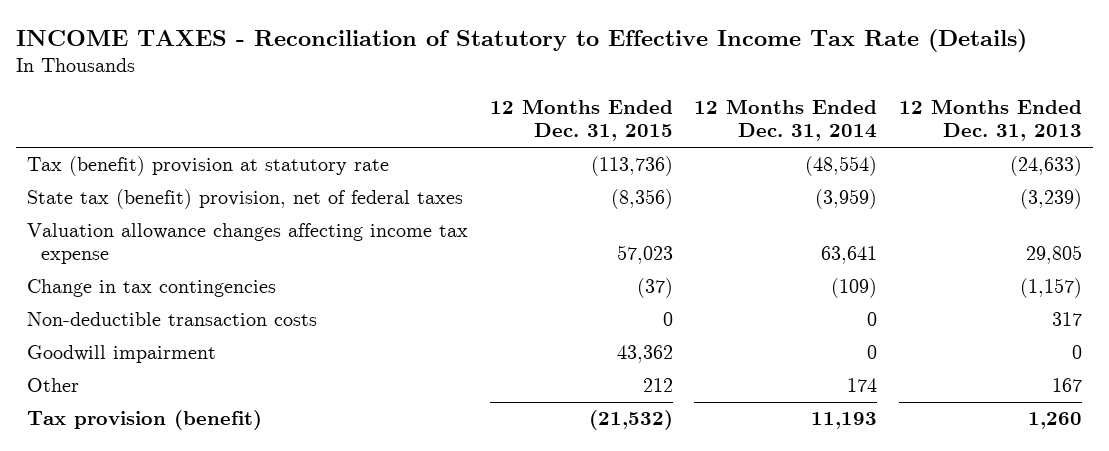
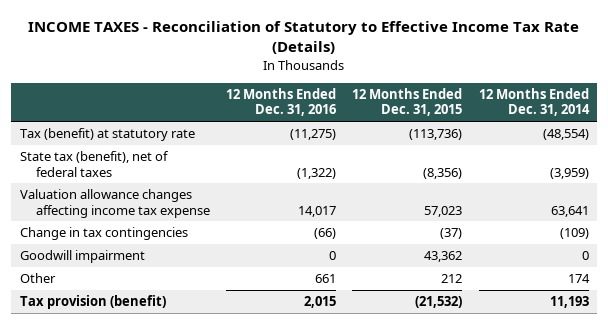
[899,99,1083,142] 12 Months Ended Dec. 31, 2013 -> none
none -> [226,87,337,117] 12 Months Ended Dec. 31, 2016
[26,156,389,177] Tax (benefit) provision at statutory rate -> [19,128,195,142] Tax (benefit) at statutory rate
[26,189,463,210] State tax (benefit) provision, net of federal taxes -> [19,151,169,177] State tax (benefit), net of federal taxes
[26,312,317,327] Non-deductible transaction costs -> none

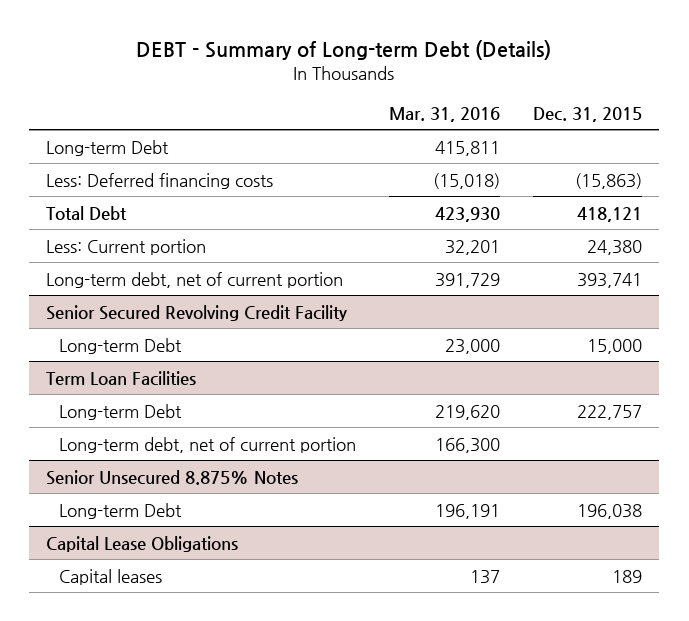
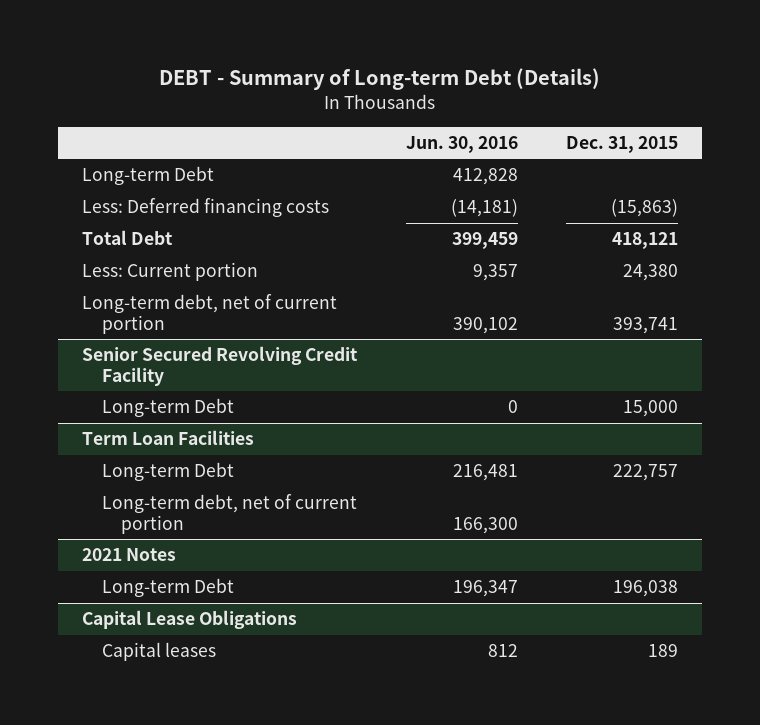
[389,106,501,122] Mar. 31, 2016 -> none
none -> [405,135,518,153] Jun. 30, 2016
[46,469,299,485] Senior Unsecured 8.875% Notes -> [82,548,177,562] 2021 Notes

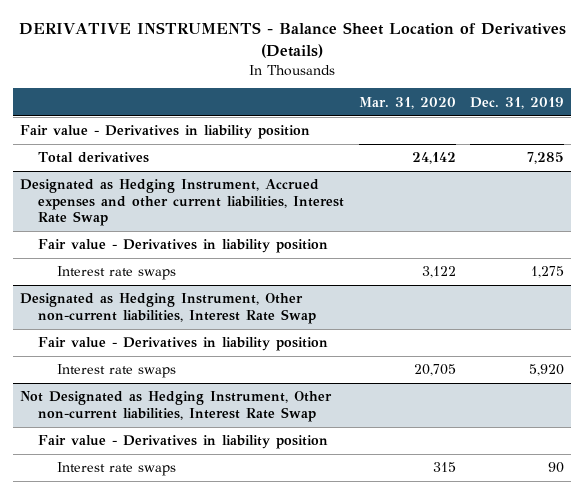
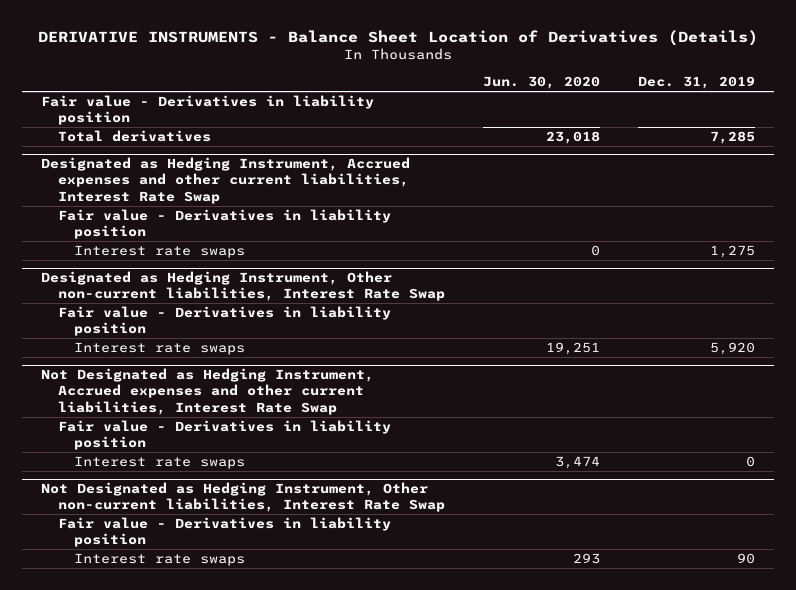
[358,96,456,109] Mar. 31, 2020 -> none
none -> [482,76,600,90] Jun. 30, 2020
none -> [41,368,375,415] Not Designated as Hedging Instrument, Accrued expenses and other current liabilities, Interest Rate Swap
none -> [57,420,391,451] Fair value - Derivatives in liability position
none -> [74,456,246,470] Interest rate swaps

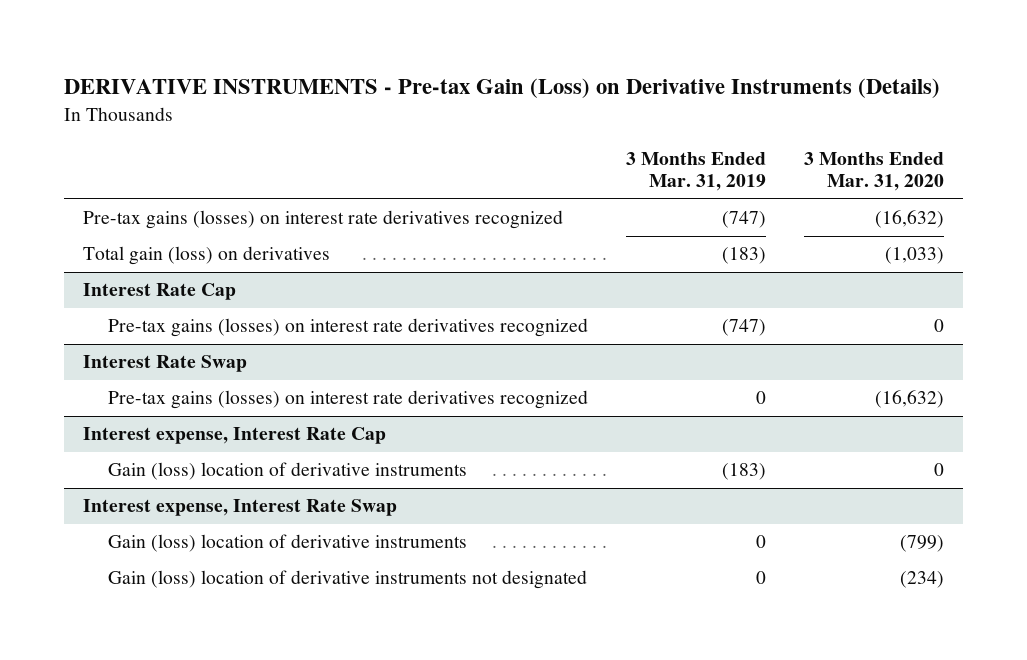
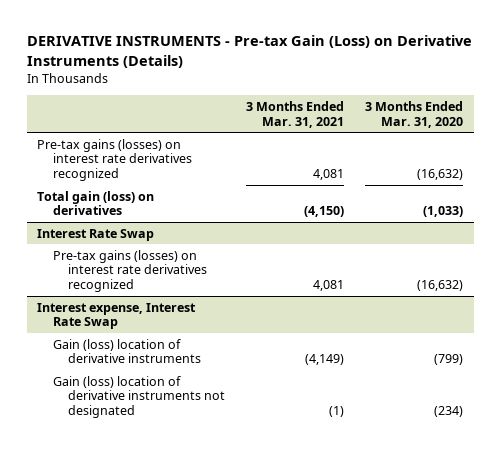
[626,151,767,192] 3 Months Ended Mar. 31, 2019 -> none
none -> [245,100,344,128] 3 Months Ended Mar. 31, 2021
[83,283,237,301] Interest Rate Cap -> none
[108,318,589,338] Pre-tax gains (losses) on interest rate derivatives recognized -> none
[83,427,387,445] Interest expense, Interest Rate Cap -> none
[108,462,468,481] Gain (loss) location of derivative instruments -> none

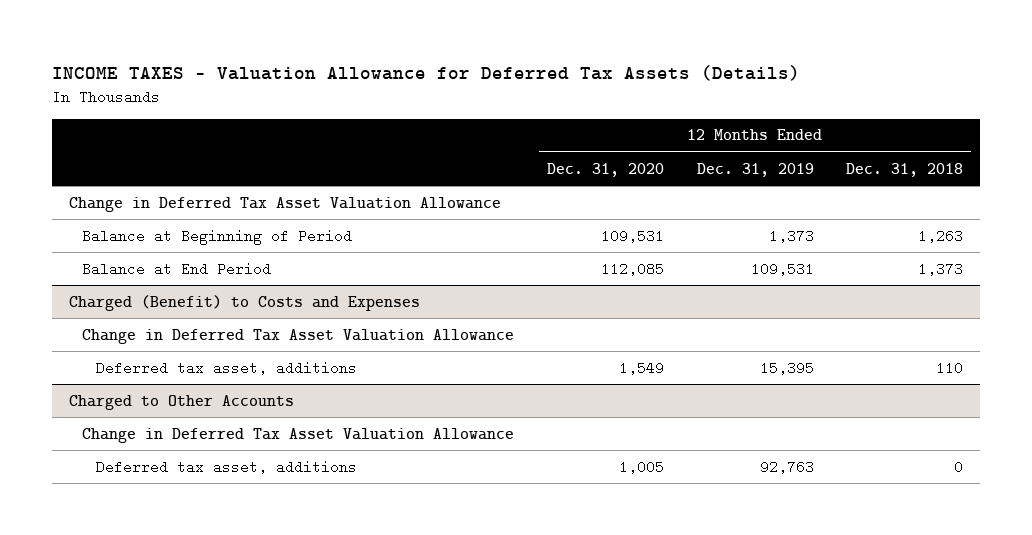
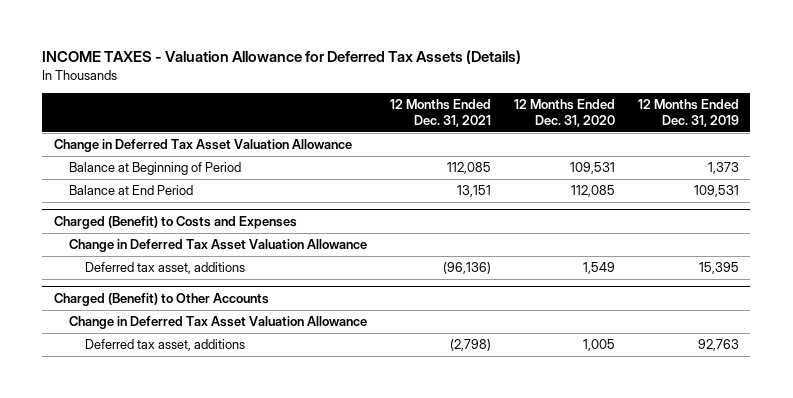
[846,162,964,177] Dec. 31, 2018 -> none
none -> [390,99,492,127] 12 Months Ended Dec. 31, 2021
[68,394,294,410] Charged to Other Accounts -> [53,292,269,306] Charged (Benefit) to Other Accounts

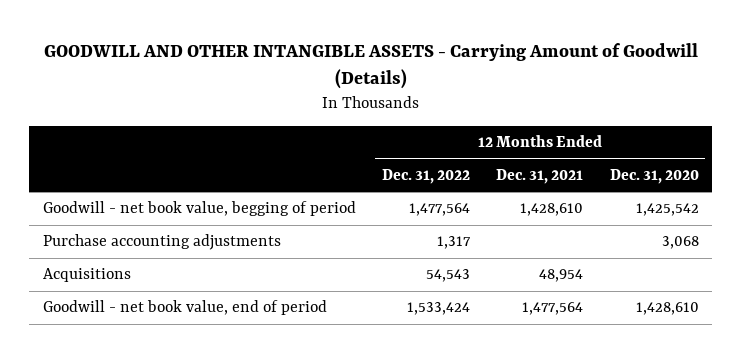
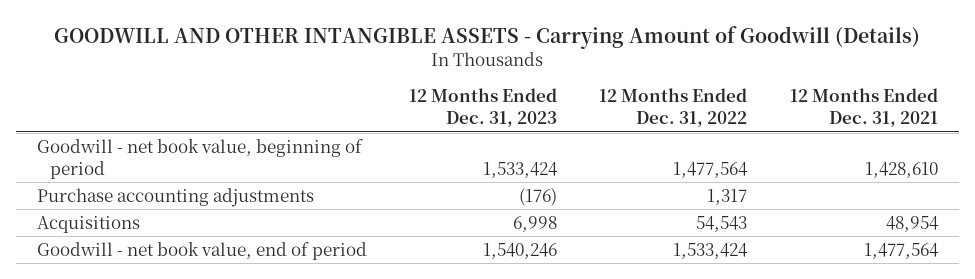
[609,168,699,184] Dec. 31, 2020 -> none
none -> [409,88,558,128] 12 Months Ended Dec. 31, 2023
[42,201,356,217] Goodwill - net book value, begging of period -> [37,138,364,179] Goodwill - net book value, beginning of period

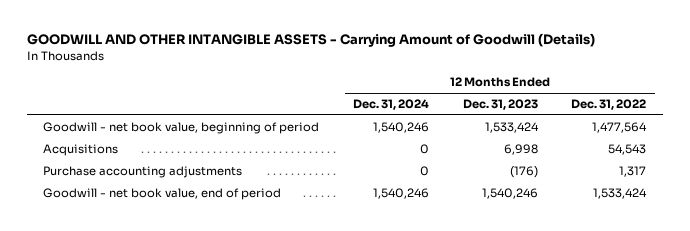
[789,88,938,128] 12 Months Ended Dec. 31, 2021 -> none
none -> [353,99,430,111] Dec. 31, 2024
[37,187,315,207] Purchase accounting adjustments -> [43,166,243,179] Purchase accounting adjustments

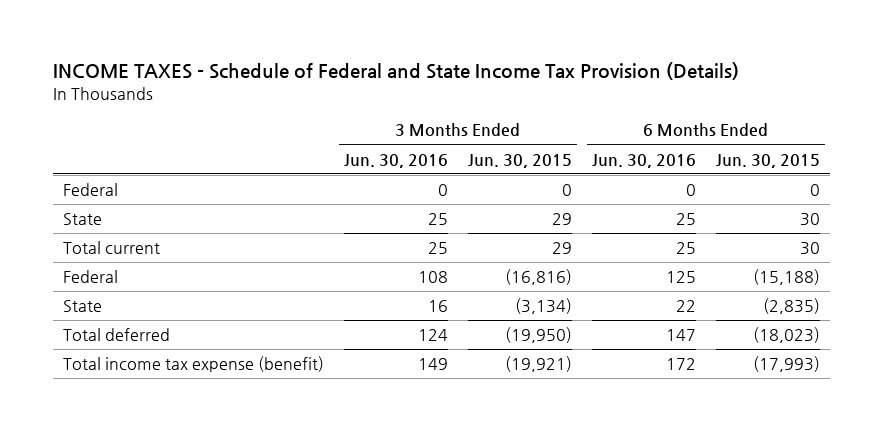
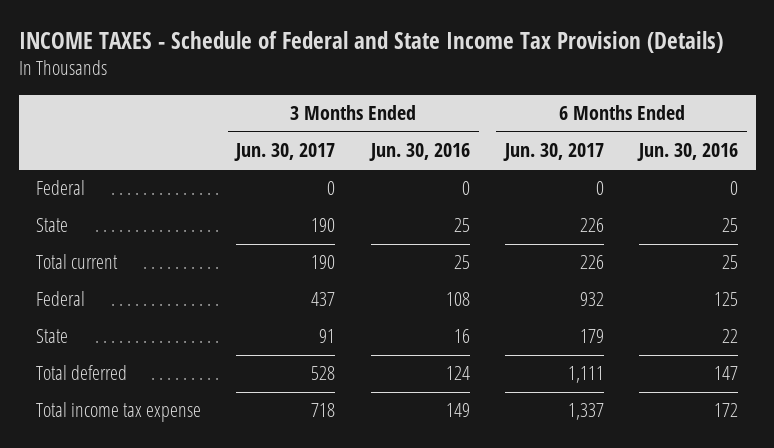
[468,153,573,168] Jun. 30, 2015 -> none
[716,153,821,168] Jun. 30, 2015 -> none
none -> [234,143,336,162] Jun. 30, 2017
none -> [502,143,604,162] Jun. 30, 2017
[62,356,324,373] Total income tax expense (benefit) -> [36,402,202,423] Total income tax expense

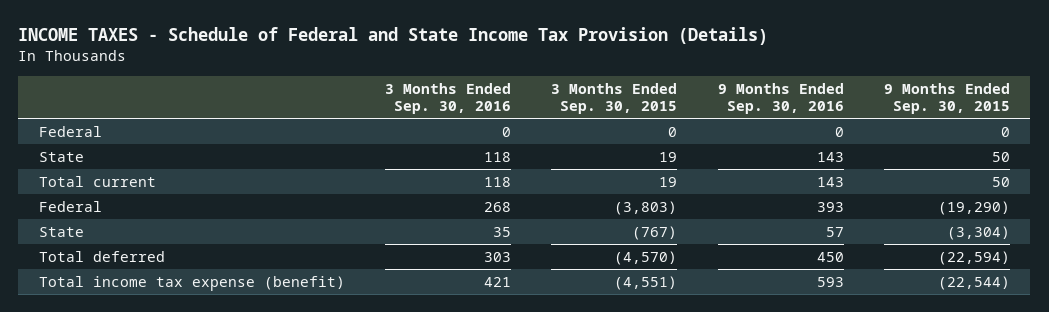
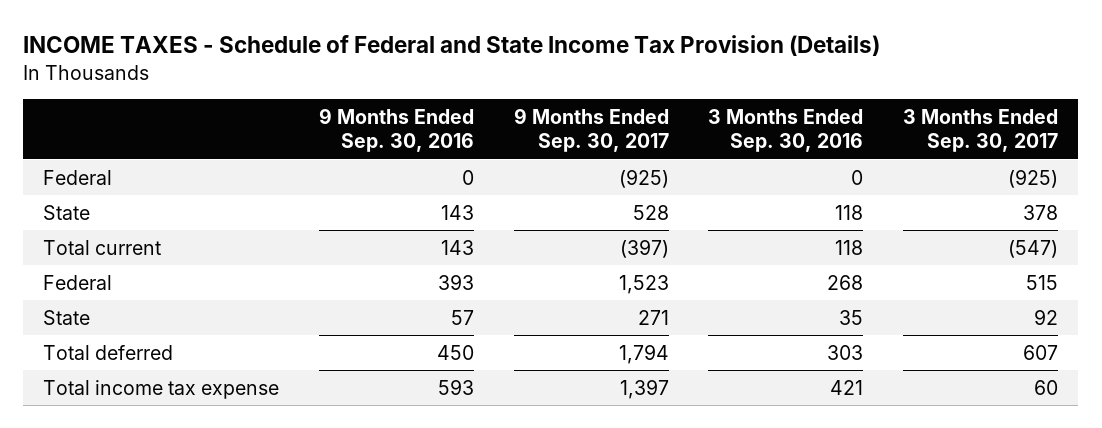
[551,82,678,115] 3 Months Ended Sep. 30, 2015 -> none
[884,82,1011,115] 9 Months Ended Sep. 30, 2015 -> none
none -> [513,107,669,153] 9 Months Ended Sep. 30, 2017
none -> [903,108,1059,153] 3 Months Ended Sep. 30, 2017
[38,275,345,291] Total income tax expense (benefit) -> [43,379,280,399] Total income tax expense

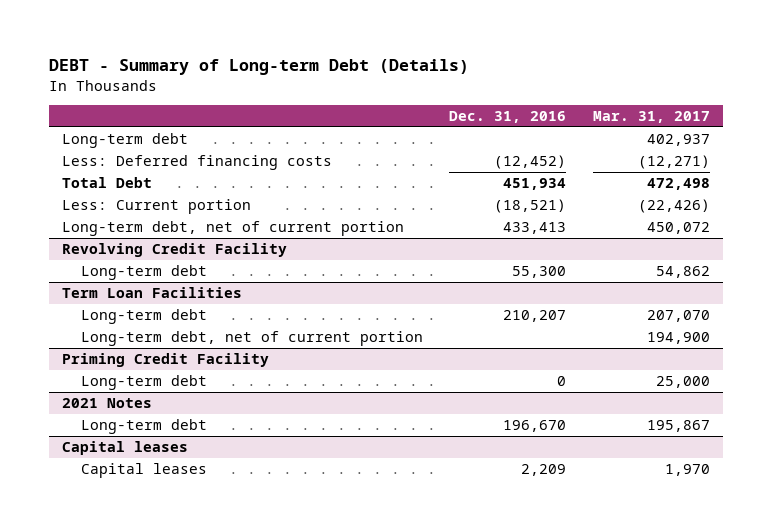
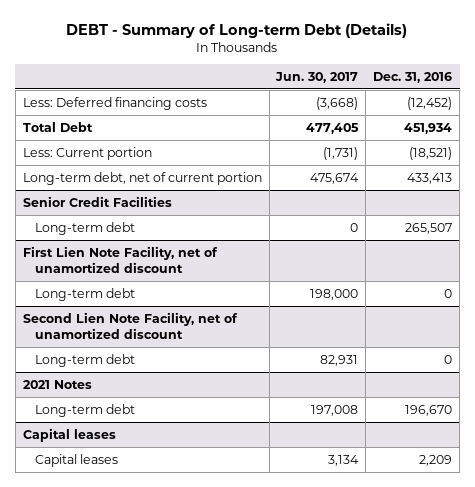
[592,111,710,124] Mar. 31, 2017 -> none
none -> [275,72,359,84] Jun. 30, 2017
[61,133,188,149] Long-term debt -> none
[61,287,242,299] Term Loan Facilities -> none
[80,309,207,325] Long-term debt -> none
[80,331,423,347] Long-term debt, net of current portion -> none
[61,353,269,368] Priming Credit Facility -> none
[61,243,287,258] Revolving Credit Facility -> [22,195,172,207] Senior Credit Facilities
[512,266,567,279] 55,300 -> [405,222,453,234] 265,507
none -> [22,245,218,273] First Lien Note Facility, net of unamortized discount
none -> [22,311,238,339] Second Lien Note Facility, net of unamortized discount
none -> [34,353,135,367] Long-term debt

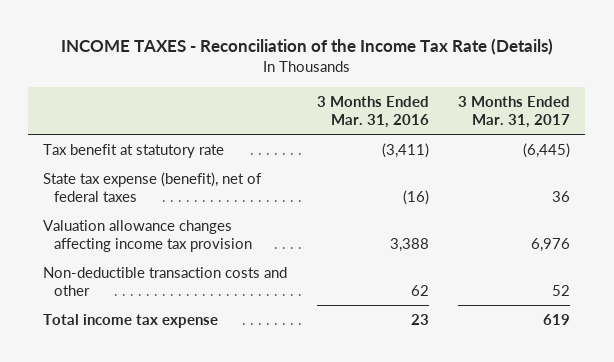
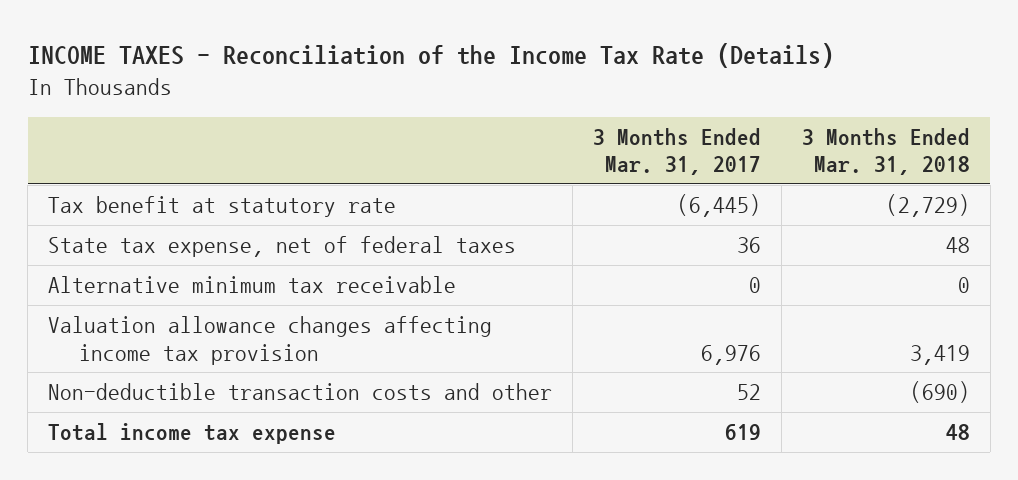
[316,95,429,128] 3 Months Ended Mar. 31, 2016 -> none
none -> [801,128,970,176] 3 Months Ended Mar. 31, 2018
[43,171,263,203] State tax expense (benefit), net of federal taxes -> [48,236,517,258] State tax expense, net of federal taxes
none -> [48,276,457,294] Alternative minimum tax receivable

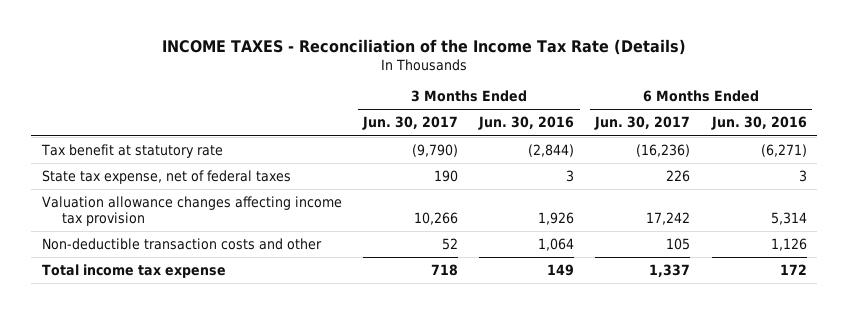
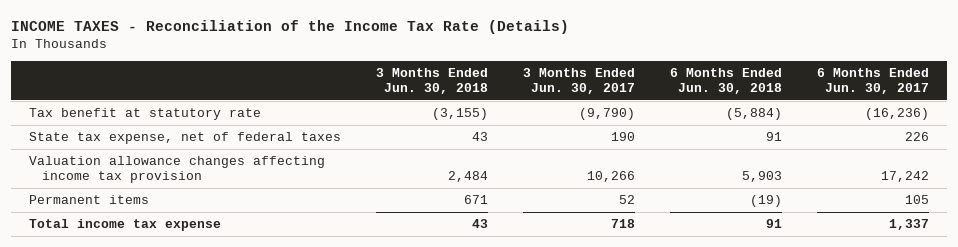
[478,116,575,131] Jun. 30, 2016 -> none
[710,116,807,131] Jun. 30, 2016 -> none
none -> [375,68,488,95] 3 Months Ended Jun. 30, 2018
none -> [669,68,782,95] 6 Months Ended Jun. 30, 2018
[41,237,322,250] Non-deductible transaction costs and other -> [28,195,149,205] Permanent items

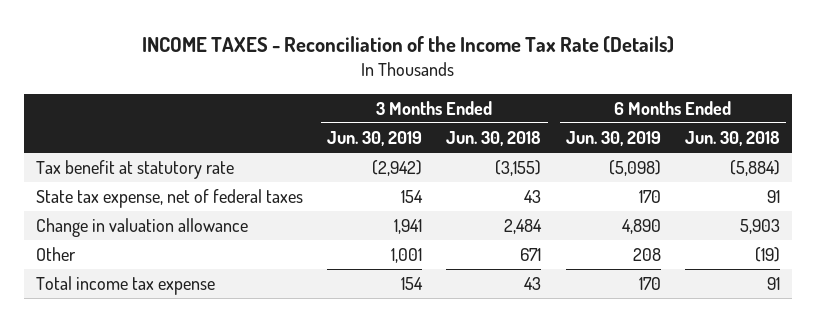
[522,68,635,95] 3 Months Ended Jun. 30, 2017 -> none
[816,68,929,95] 6 Months Ended Jun. 30, 2017 -> none
none -> [327,130,423,146] Jun. 30, 2019
none -> [565,130,661,146] Jun. 30, 2019
[28,156,325,184] Valuation allowance changes affecting income tax provision -> [36,218,249,238] Change in valuation allowance
[28,195,149,205] Permanent items -> [36,247,77,262] Other

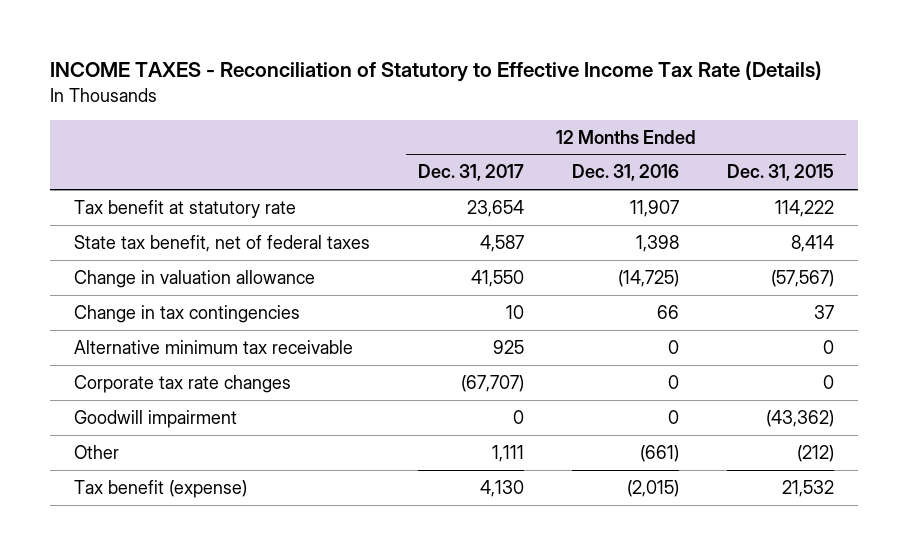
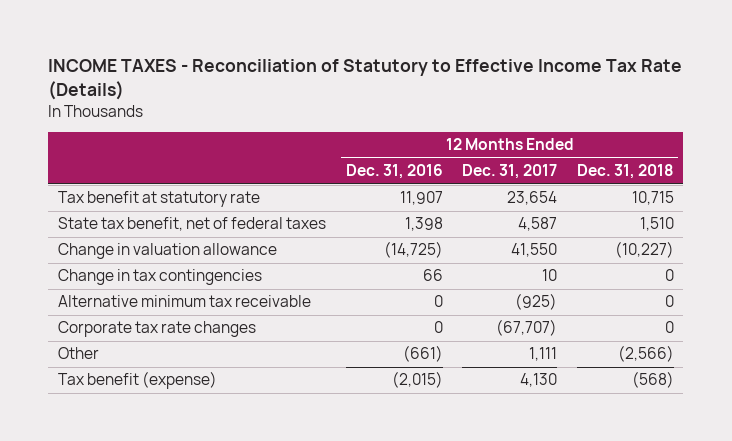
[727,164,835,182] Dec. 31, 2015 -> none
none -> [576,164,674,180] Dec. 31, 2018
[492,339,524,354] 925 -> [515,293,558,311] (925)
[73,409,237,428] Goodwill impairment -> none

